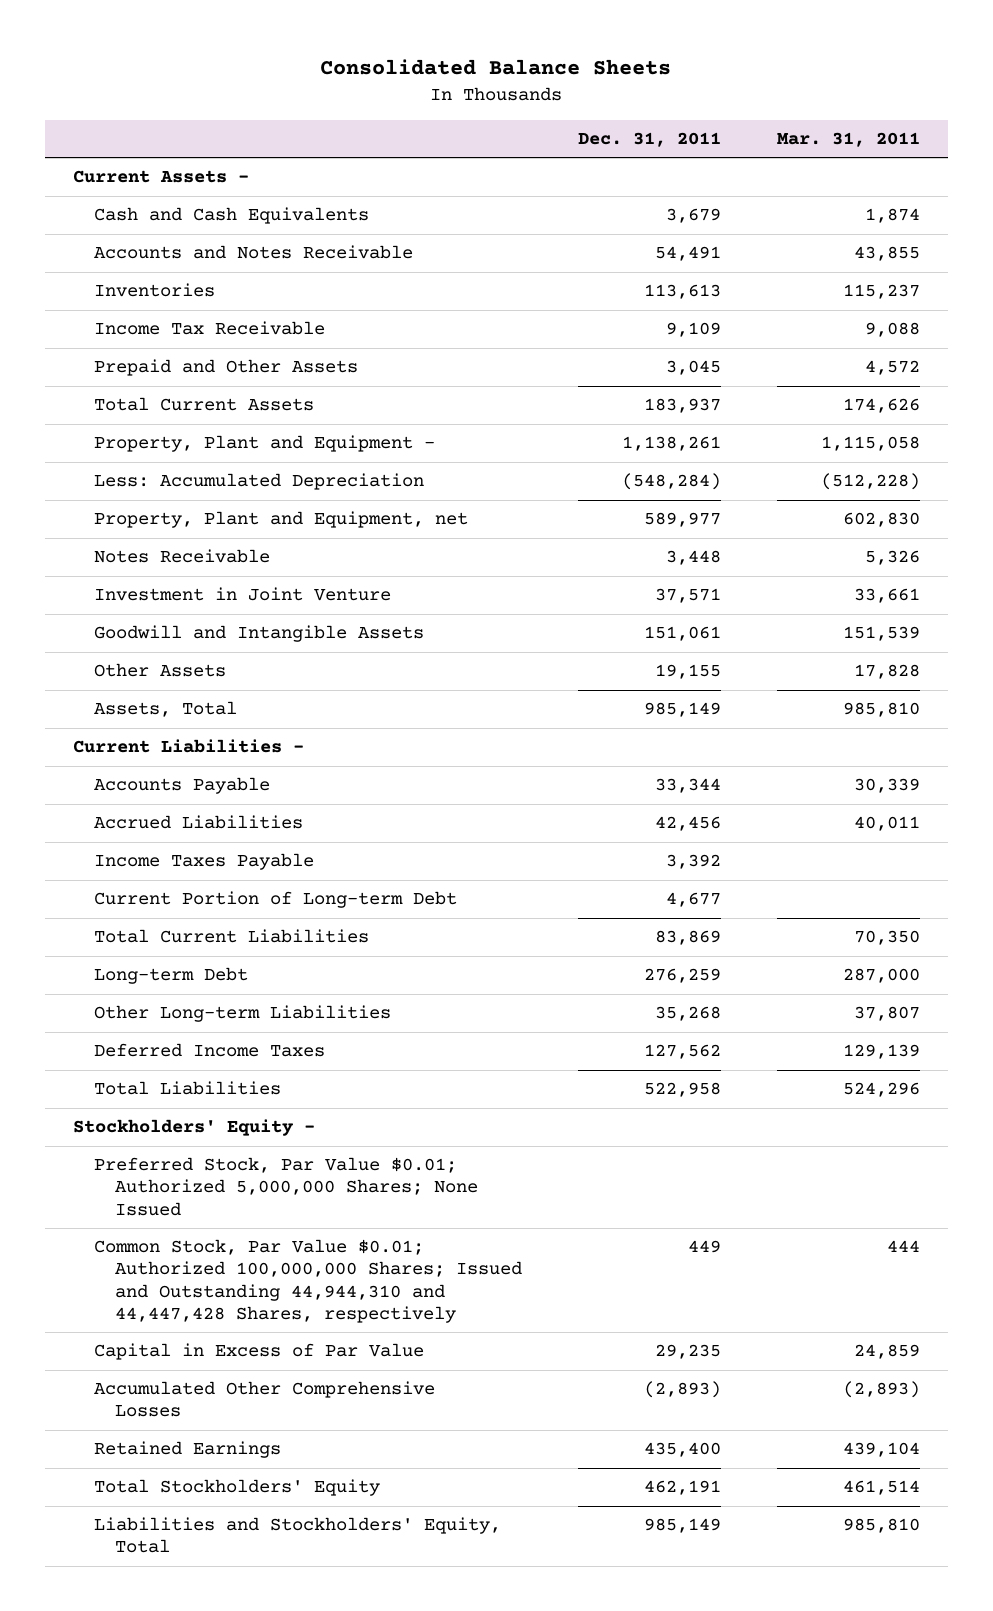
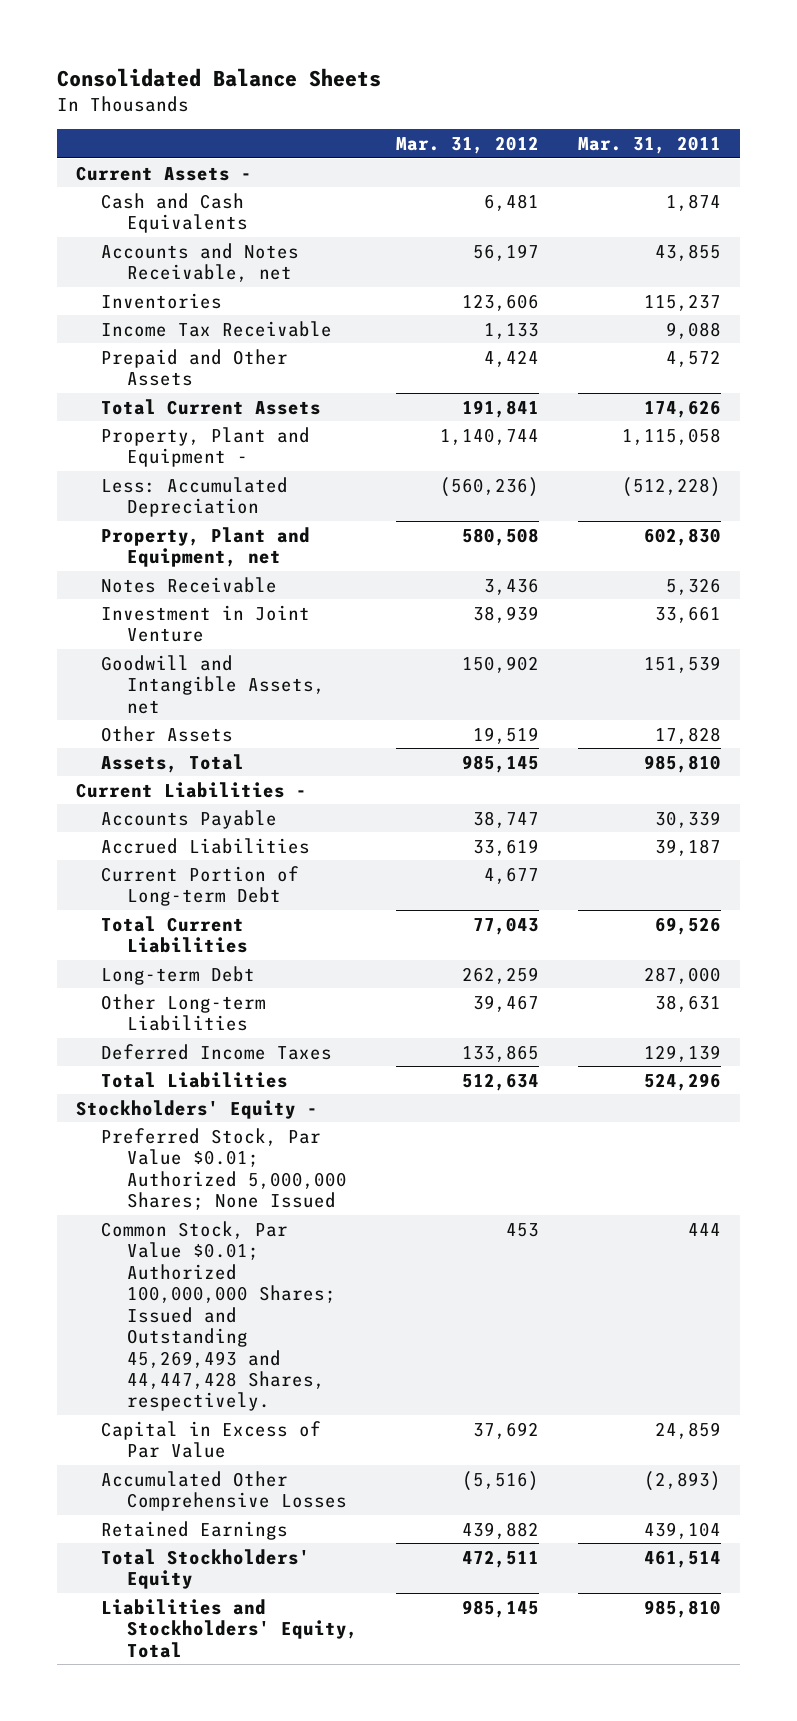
[577,131,721,147] Dec. 31, 2011 -> none
none -> [396,135,540,154] Mar. 31, 2012
[93,245,413,260] Accounts and Notes Receivable -> [101,242,300,283] Accounts and Notes Receivable, net
[93,625,424,643] Goodwill and Intangible Assets -> [101,654,325,714] Goodwill and Intangible Assets, net
[93,853,314,871] Income Taxes Payable -> none
[853,816,920,832] 40,011 -> [654,838,721,856] 39,187
[853,930,920,946] 70,350 -> [654,916,721,935] 69,526
[853,1006,920,1022] 37,807 -> [654,994,721,1012] 38,631
[93,1239,522,1323] Common Stock, Par Value $0.01; Authorized 100,000,000 Shares; Issued and Outstanding 44,944,310 and 44,447,428 Shares, respectively -> [101,1220,336,1412] Common Stock, Par Value $0.01; Authorized 100,000,000 Shares; Issued and Outstanding 45,269,493 and 44,447,428 Shares, respectively.

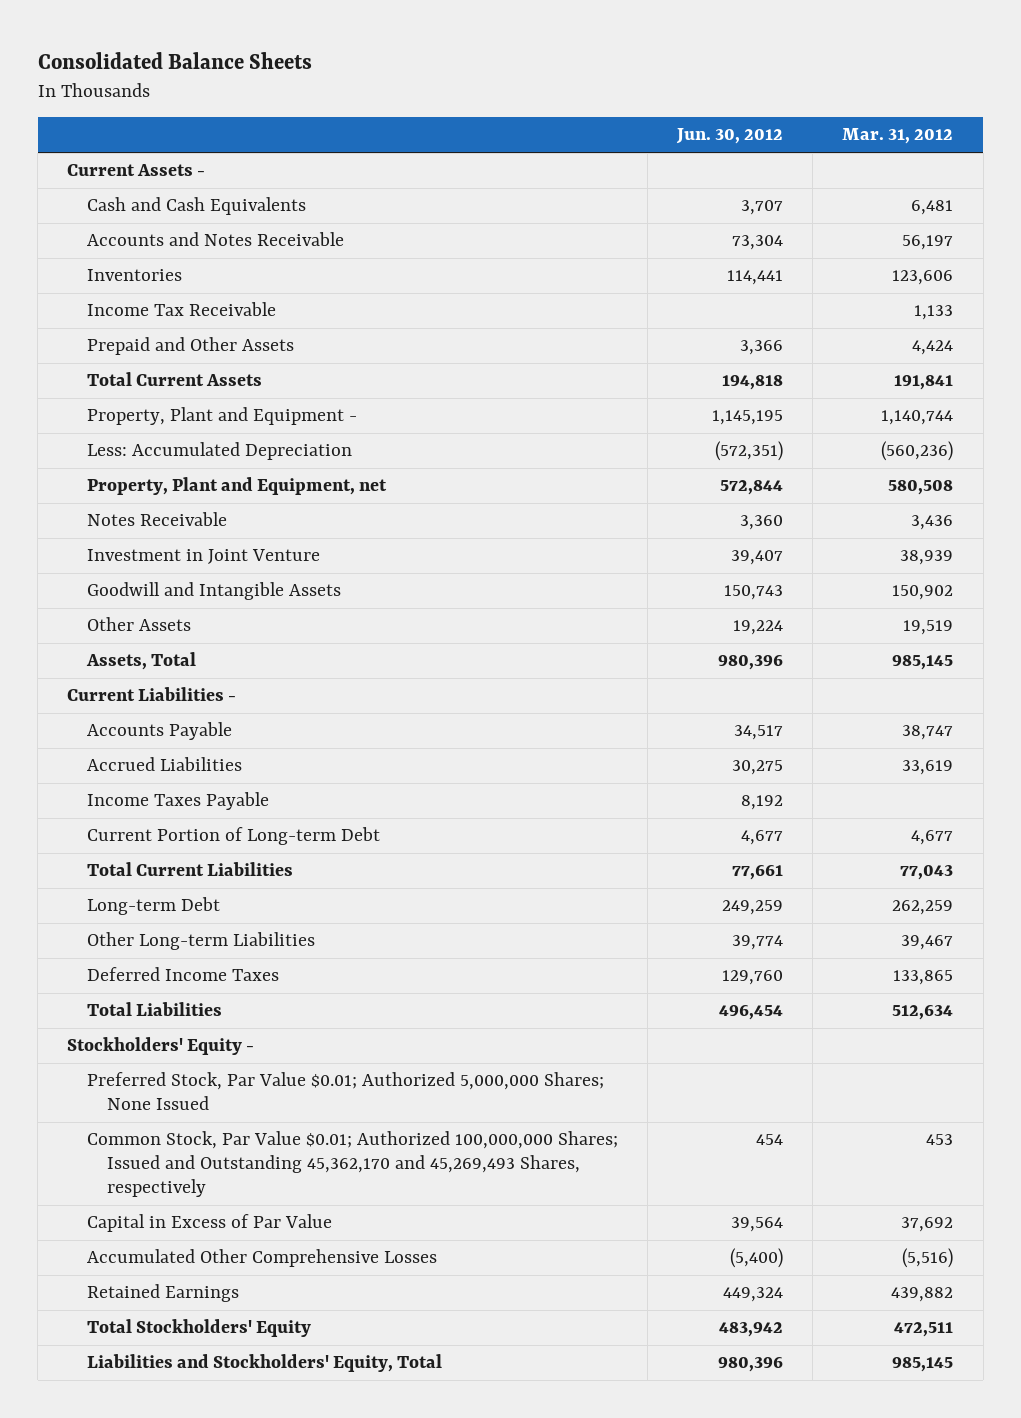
[577,135,721,154] Mar. 31, 2011 -> none
none -> [676,128,784,145] Jun. 30, 2012
[101,242,300,283] Accounts and Notes Receivable, net -> [87,232,345,247] Accounts and Notes Receivable
[101,654,325,714] Goodwill and Intangible Assets, net -> [87,582,342,601] Goodwill and Intangible Assets
none -> [87,792,270,811] Income Taxes Payable
[101,1220,336,1412] Common Stock, Par Value $0.01; Authorized 100,000,000 Shares; Issued and Outstanding 45,269,493 and 44,447,428 Shares, respectively. -> [87,1131,619,1197] Common Stock, Par Value $0.01; Authorized 100,000,000 Shares; Issued and Outstanding 45,362,170 and 45,269,493 Shares, respectively

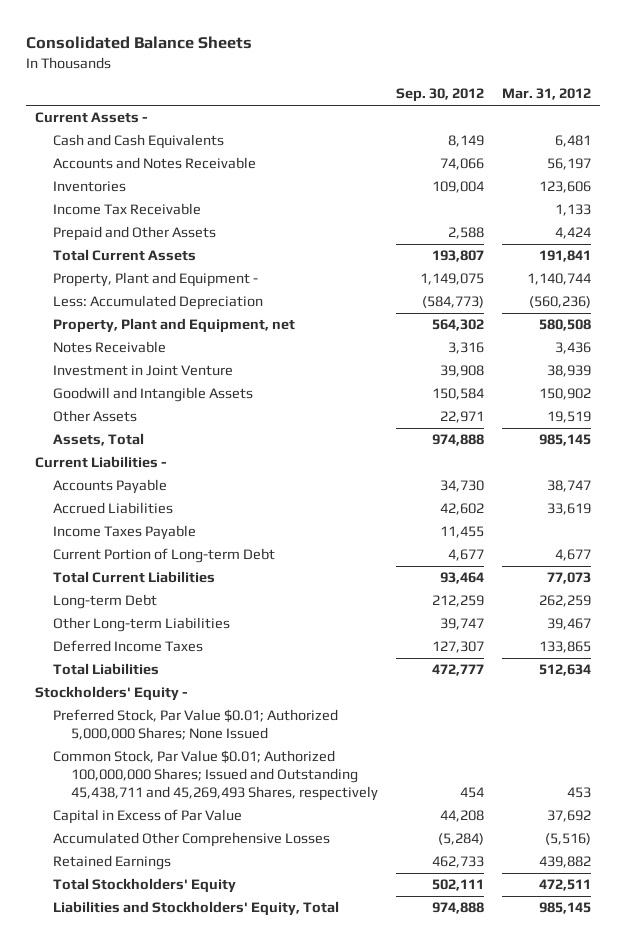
[676,128,784,145] Jun. 30, 2012 -> none
none -> [395,88,484,103] Sep. 30, 2012
[900,865,954,881] 77,043 -> [546,572,591,585] 77,073
[87,1131,619,1197] Common Stock, Par Value $0.01; Authorized 100,000,000 Shares; Issued and Outstanding 45,362,170 and 45,269,493 Shares, respectively -> [52,750,378,802] Common Stock, Par Value $0.01; Authorized 100,000,000 Shares; Issued and Outstanding 45,438,711 and 45,269,493 Shares, respectively

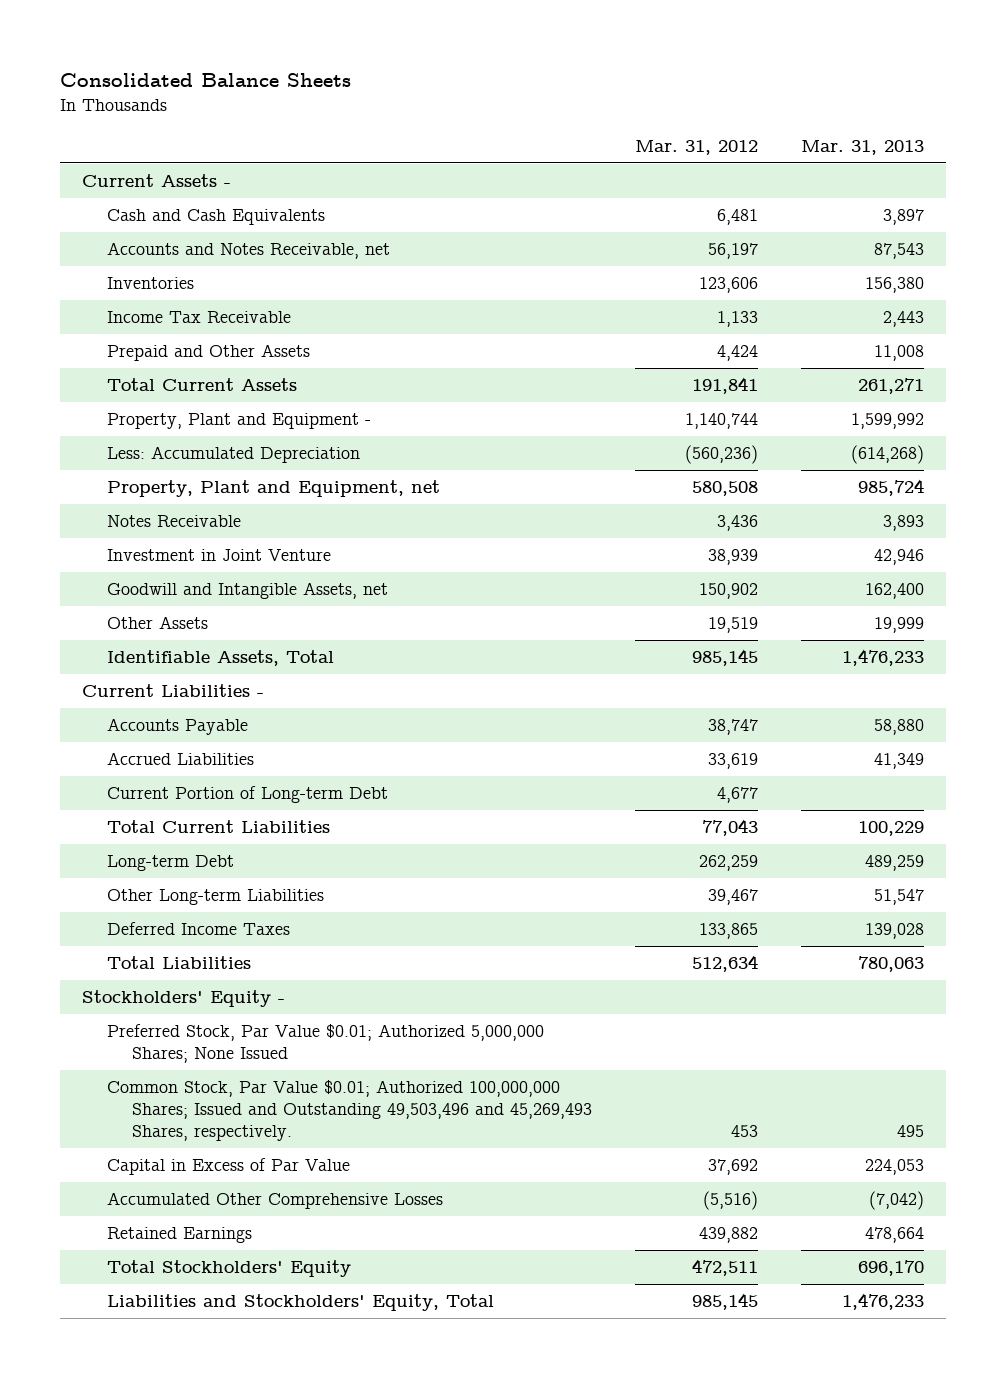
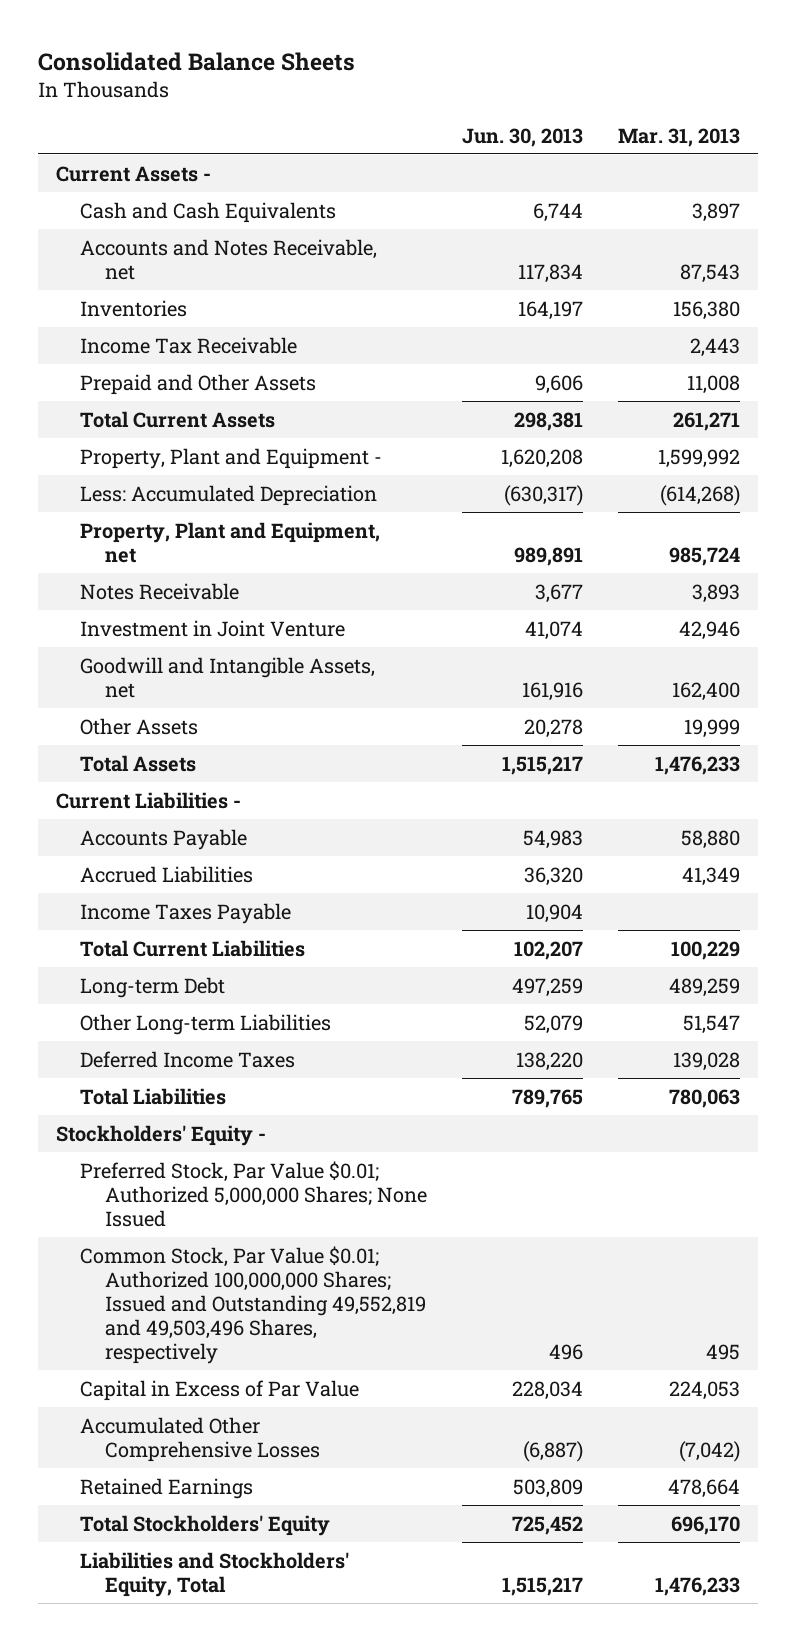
[635,139,759,155] Mar. 31, 2012 -> none
none -> [462,127,584,147] Jun. 30, 2013
[106,650,334,667] Identifiable Assets, Total -> [80,754,197,772] Total Assets
[106,786,388,804] Current Portion of Long-term Debt -> none
none -> [80,902,292,924] Income Taxes Payable
[106,1080,593,1141] Common Stock, Par Value $0.01; Authorized 100,000,000 Shares; Issued and Outstanding 49,503,496 and 45,269,493 Shares, respectively. -> [80,1245,426,1364] Common Stock, Par Value $0.01; Authorized 100,000,000 Shares; Issued and Outstanding 49,552,819 and 49,503,496 Shares, respectively

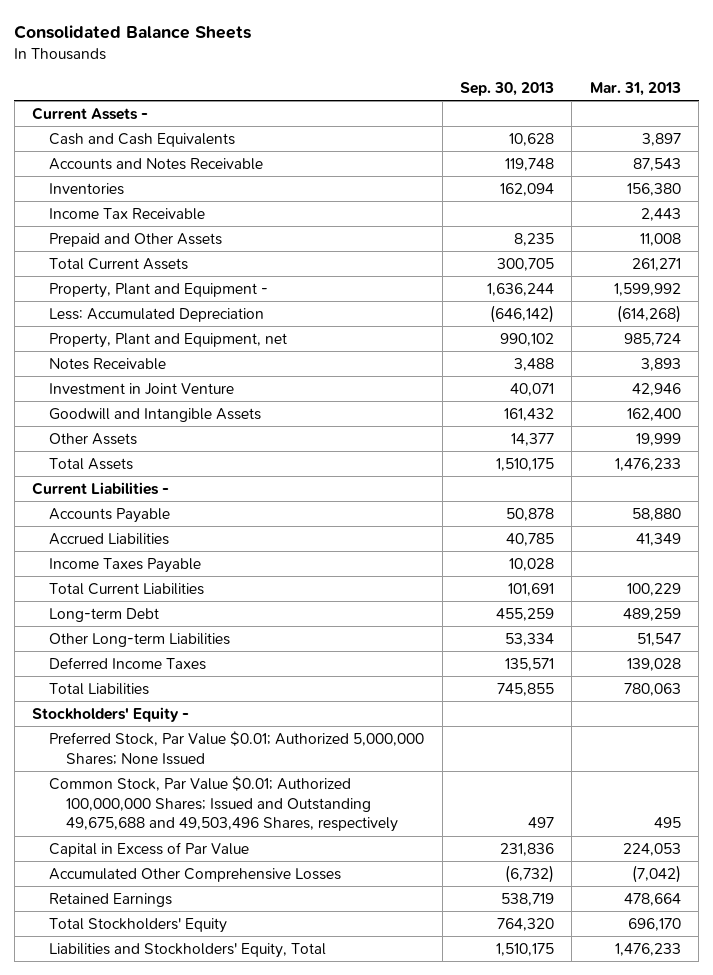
[462,127,584,147] Jun. 30, 2013 -> none
none -> [459,81,554,96] Sep. 30, 2013
[80,238,378,280] Accounts and Notes Receivable, net -> [49,157,264,170] Accounts and Notes Receivable
[80,656,376,698] Goodwill and Intangible Assets, net -> [49,407,262,422] Goodwill and Intangible Assets
[80,1245,426,1364] Common Stock, Par Value $0.01; Authorized 100,000,000 Shares; Issued and Outstanding 49,552,819 and 49,503,496 Shares, respectively -> [49,775,399,833] Common Stock, Par Value $0.01; Authorized 100,000,000 Shares; Issued and Outstanding 49,675,688 and 49,503,496 Shares, respectively

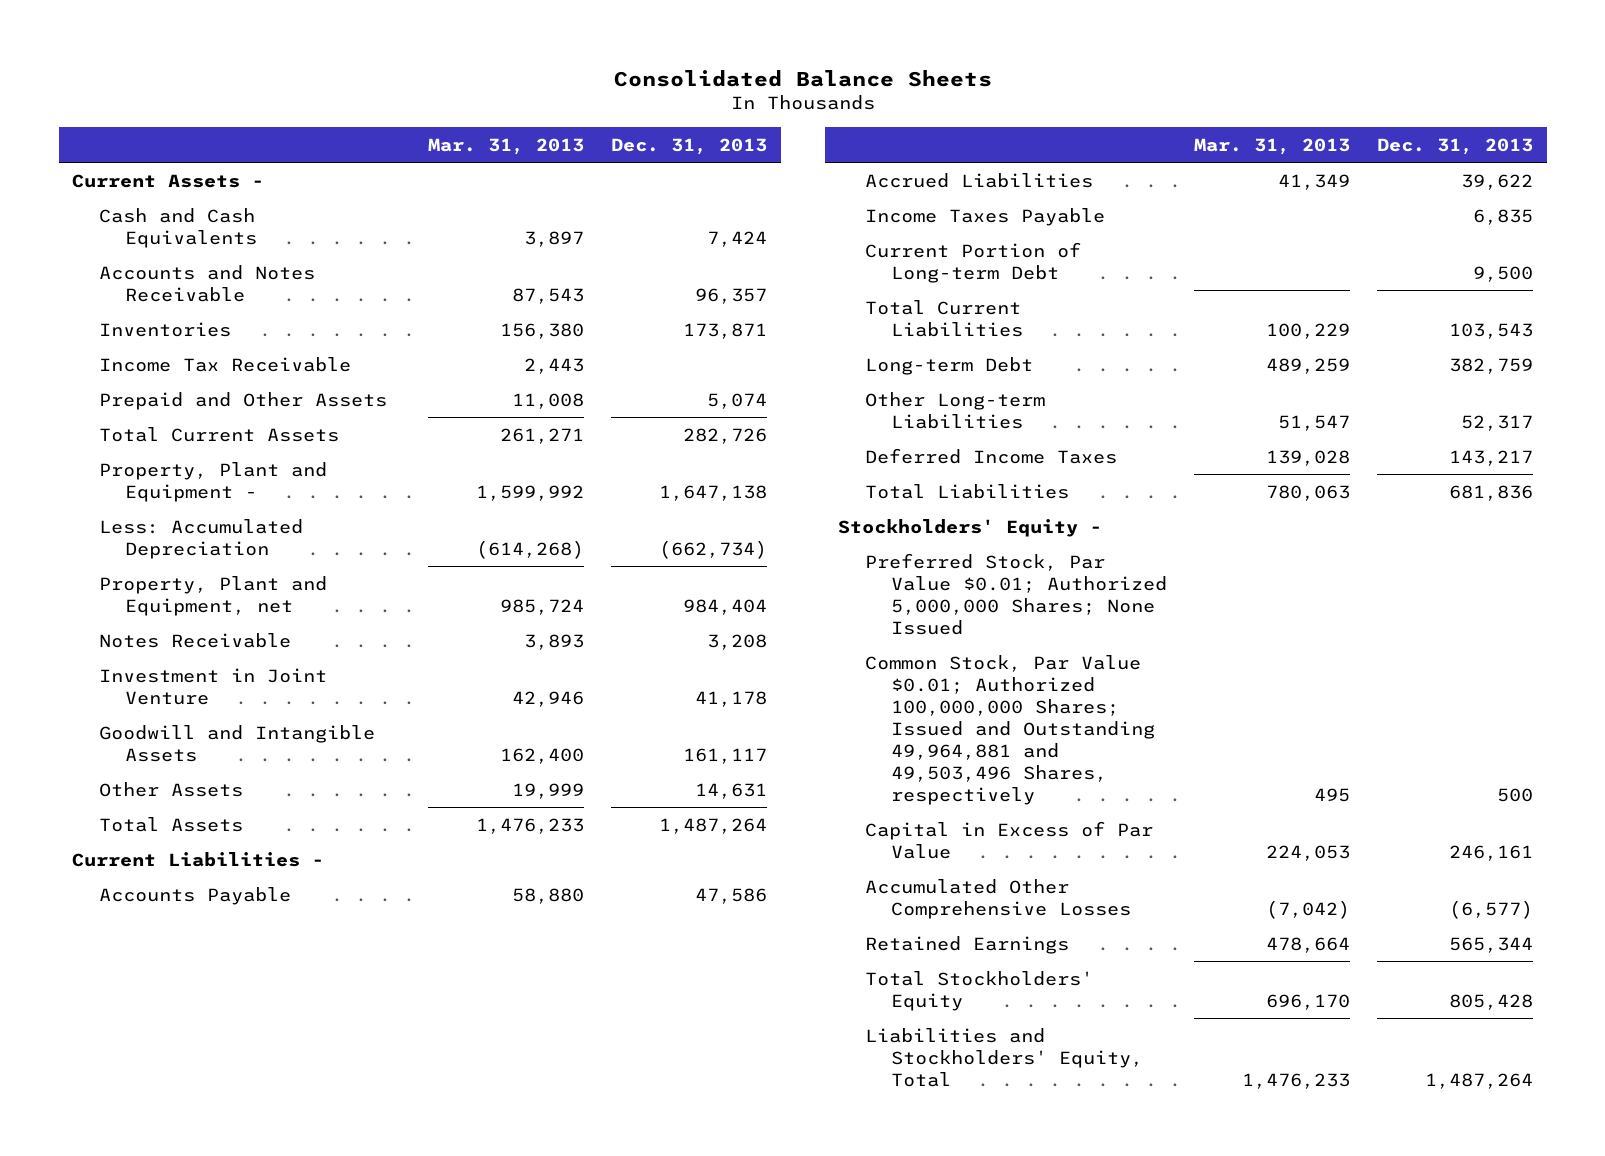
[459,81,554,96] Sep. 30, 2013 -> none
none -> [611,137,768,155] Dec. 31, 2013
none -> [864,241,1081,283] Current Portion of Long-term Debt
[49,775,399,833] Common Stock, Par Value $0.01; Authorized 100,000,000 Shares; Issued and Outstanding 49,675,688 and 49,503,496 Shares, respectively -> [864,654,1156,805] Common Stock, Par Value $0.01; Authorized 100,000,000 Shares; Issued and Outstanding 49,964,881 and 49,503,496 Shares, respectively

